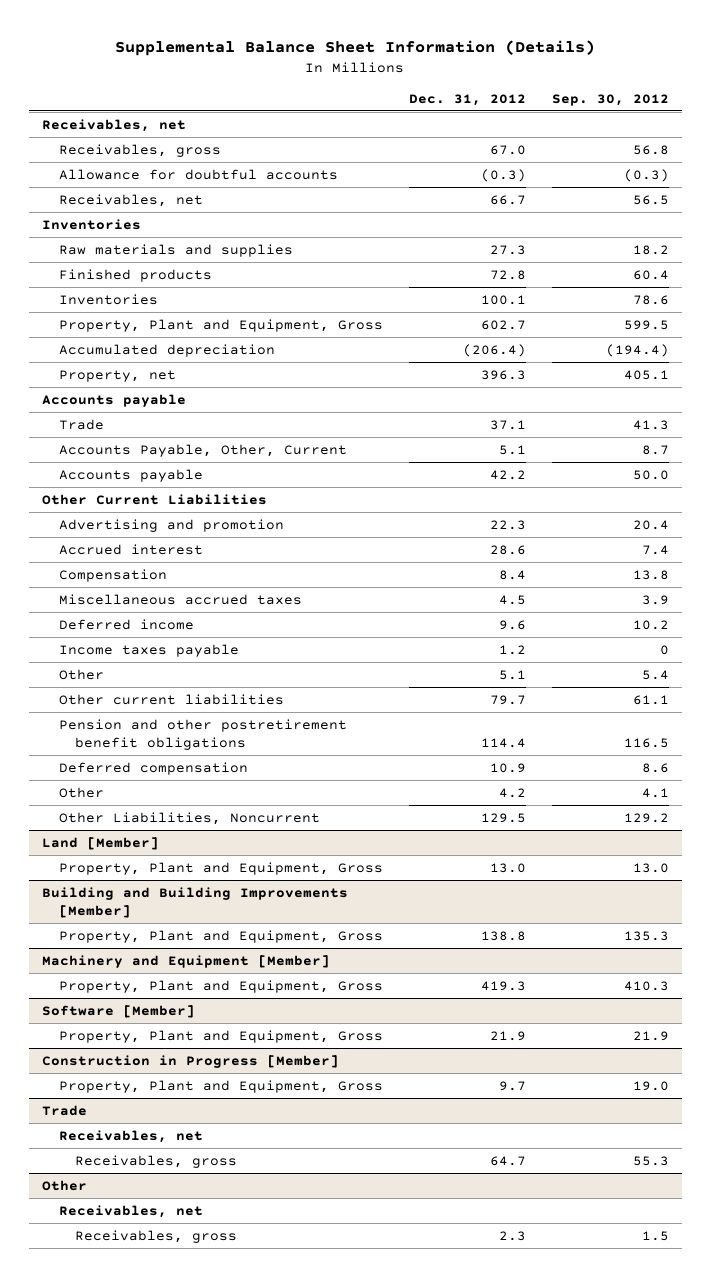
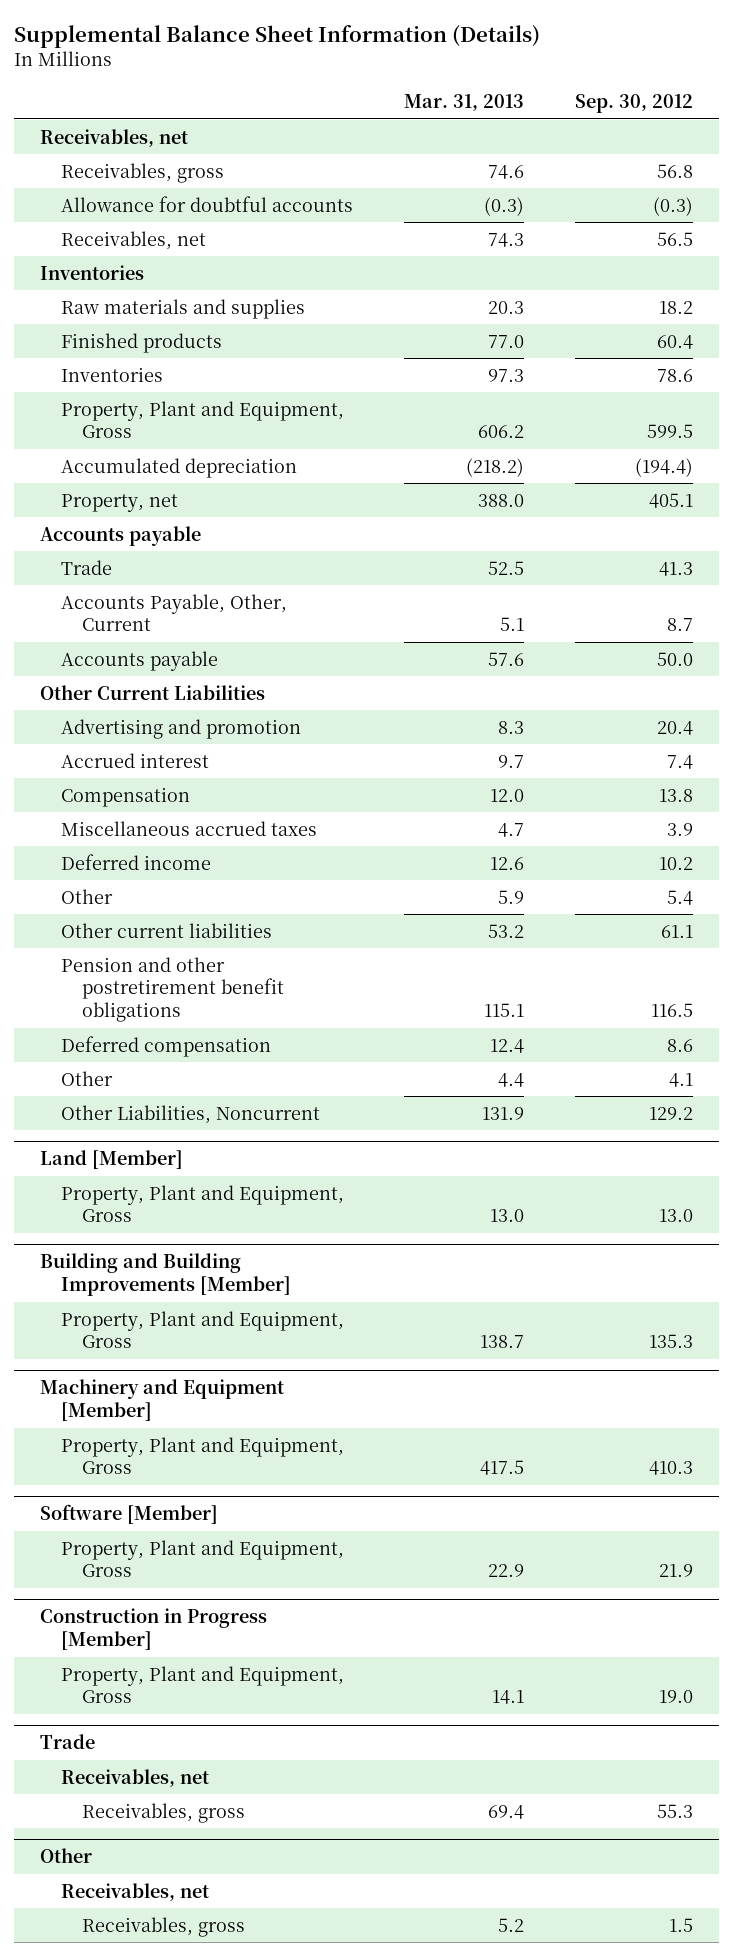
[408,94,526,107] Dec. 31, 2012 -> none
none -> [404,93,525,111] Mar. 31, 2013
[58,643,239,657] Income taxes payable -> none

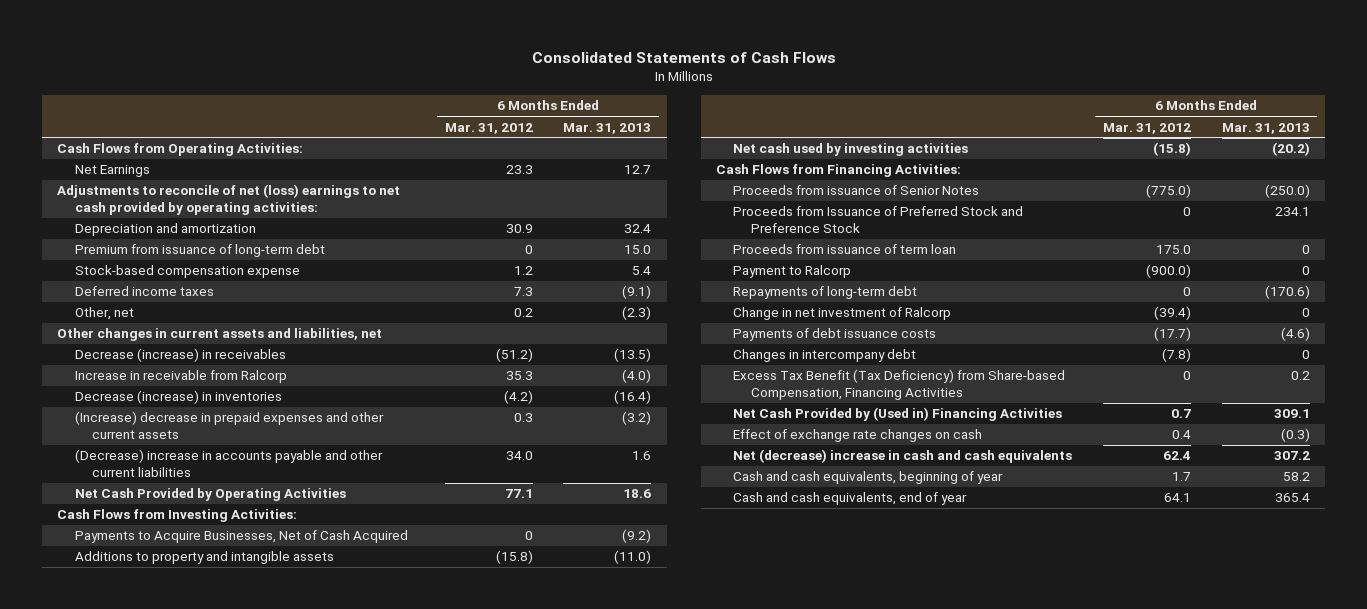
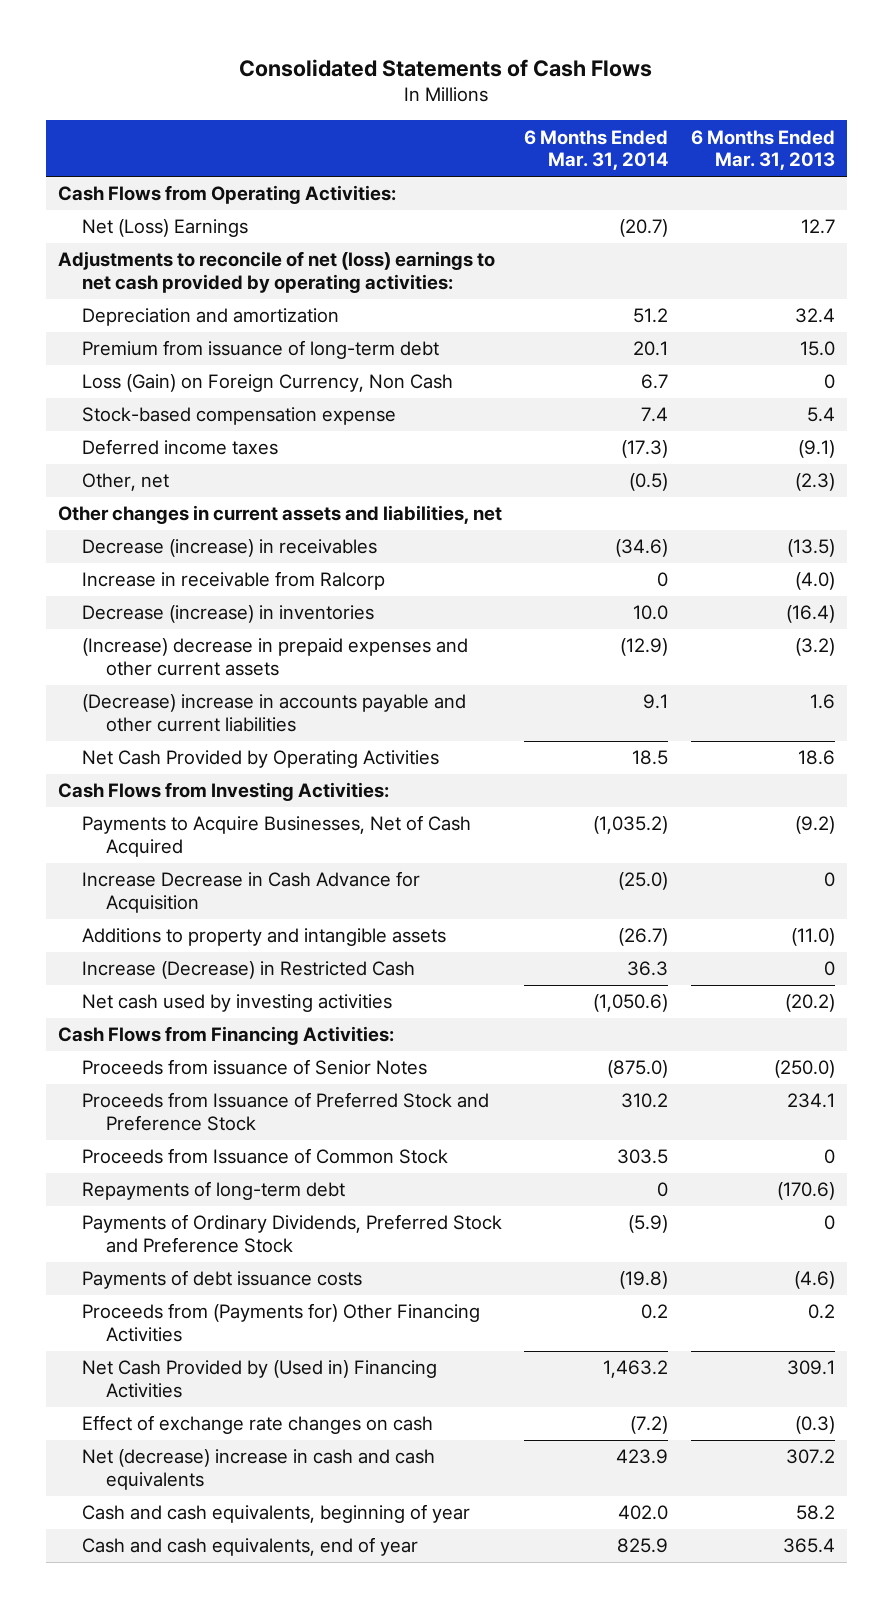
[444,122,533,134] Mar. 31, 2012 -> none
none -> [524,129,669,171] 6 Months Ended Mar. 31, 2014
[74,165,150,178] Net Earnings -> [81,219,248,238] Net (Loss) Earnings
none -> [81,374,453,393] Loss (Gain) on Foreign Currency, Non Cash
none -> [81,871,420,913] Increase Decrease in Cash Advance for Acquisition
none -> [81,961,415,980] Increase (Decrease) in Restricted Cash
[733,265,852,279] Payment to Ralcorp -> none
[733,244,957,255] Proceeds from issuance of term loan -> [81,1148,448,1165] Proceeds from Issuance of Common Stock
[733,307,952,321] Change in net investment of Ralcorp -> none
none -> [81,1214,502,1253] Payments of Ordinary Dividends, Preferred Stock and Preference Stock
[733,349,917,363] Changes in intercompany debt -> none
[733,369,1066,401] Excess Tax Benefit (Tax Deficiency) from Share-based Compensation, Financing Activities -> none
none -> [81,1303,480,1342] Proceeds from (Payments for) Other Financing Activities

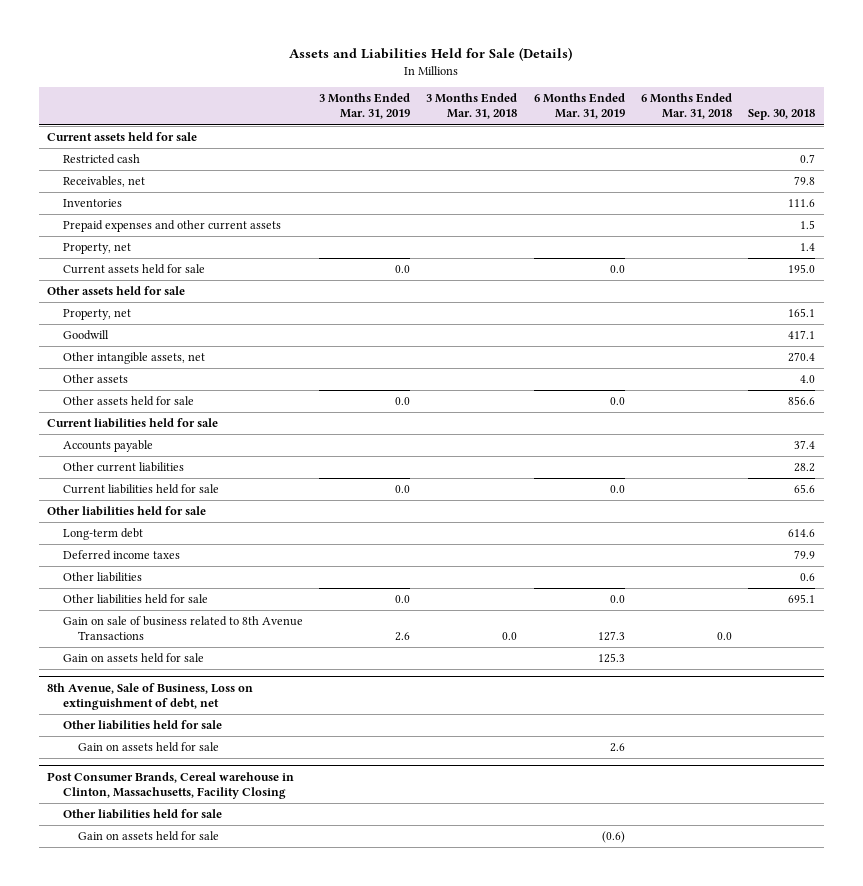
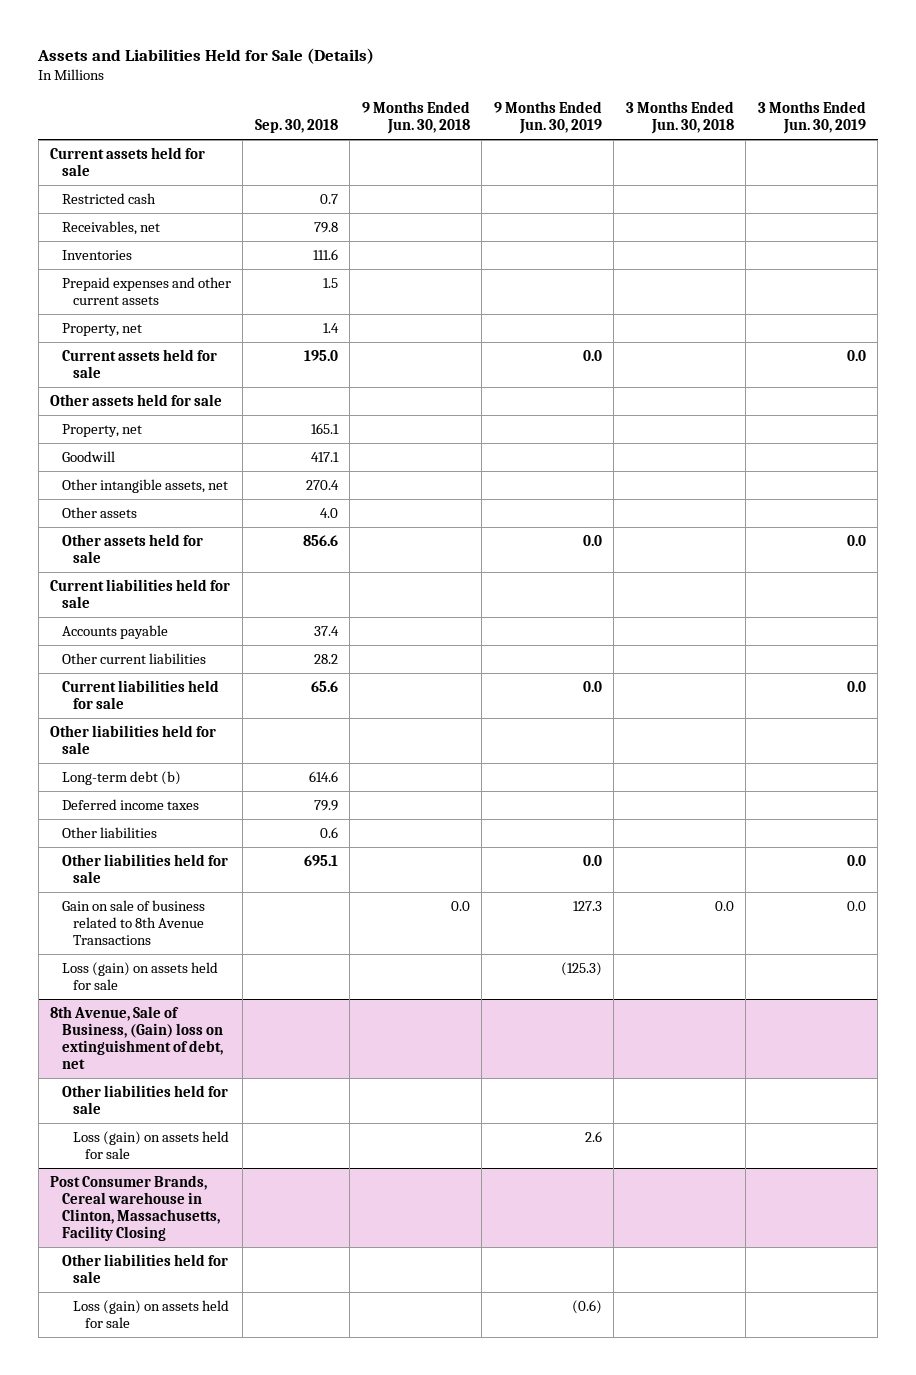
[318,93,410,120] 3 Months Ended Mar. 31, 2019 -> none
[426,93,518,120] 3 Months Ended Mar. 31, 2018 -> none
[533,93,625,120] 6 Months Ended Mar. 31, 2019 -> none
[641,93,733,120] 6 Months Ended Mar. 31, 2018 -> none
none -> [361,101,470,135] 9 Months Ended Jun. 30, 2018
none -> [493,101,602,135] 9 Months Ended Jun. 30, 2019
none -> [625,101,734,135] 3 Months Ended Jun. 30, 2018
none -> [757,101,866,135] 3 Months Ended Jun. 30, 2019
[62,528,143,541] Long-term debt -> [61,770,181,785] Long-term debt (b)
[62,653,204,664] Gain on assets held for sale -> [61,961,218,990] Loss (gain) on assets held for sale
[47,682,254,710] 8th Avenue, Sale of Business, Loss on extinguishment of debt, net -> [50,1005,223,1070] 8th Avenue, Sale of Business, (Gain) loss on extinguishment of debt, net
[77,742,219,753] Gain on assets held for sale -> [73,1130,230,1159] Loss (gain) on assets held for sale
[77,831,219,842] Gain on assets held for sale -> [73,1299,230,1328] Loss (gain) on assets held for sale

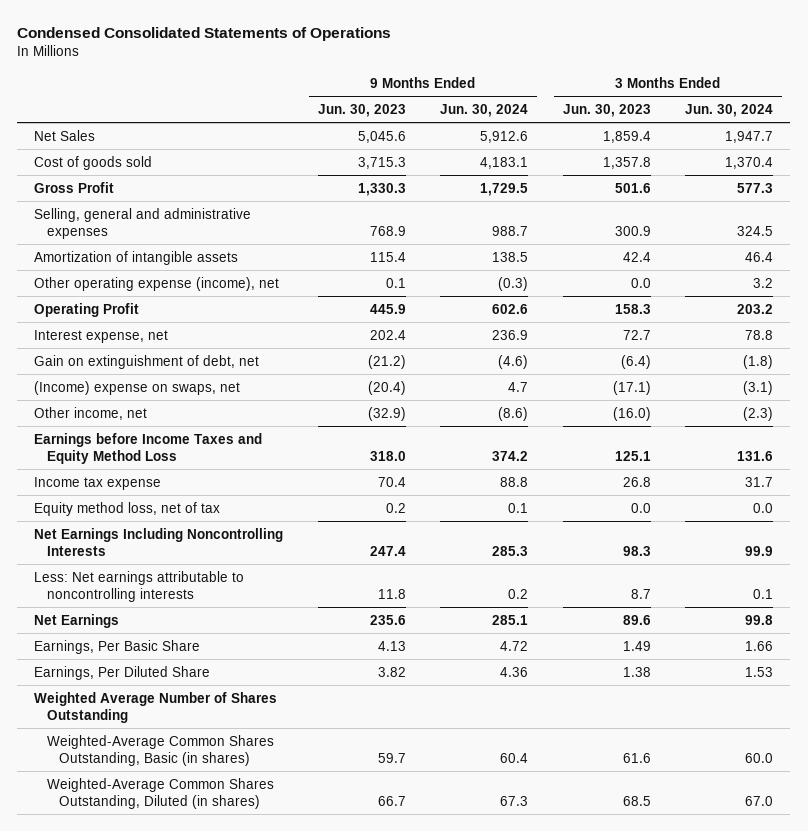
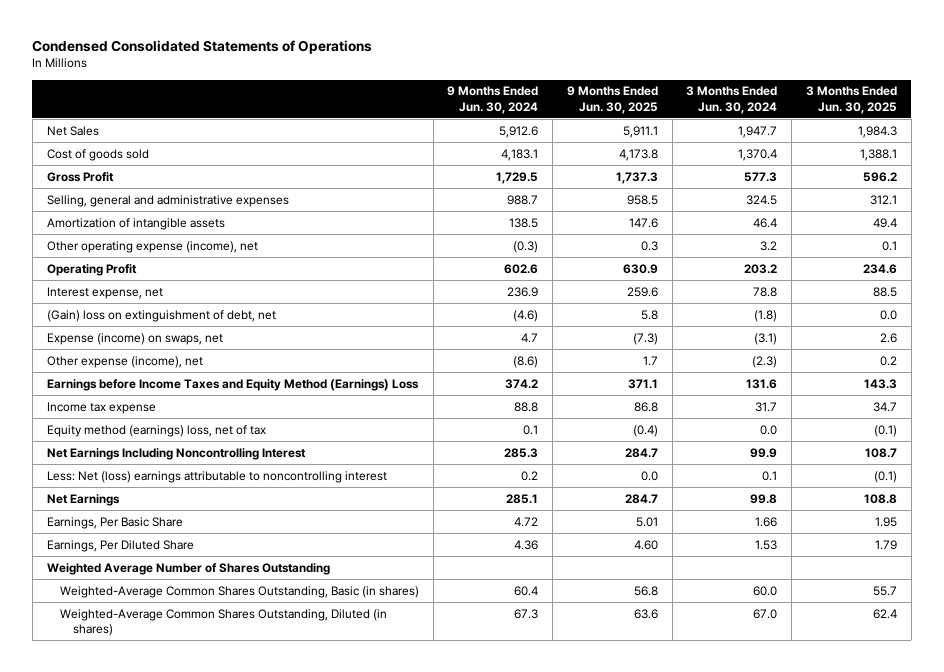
[317,103,406,117] Jun. 30, 2023 -> none
[562,103,651,117] Jun. 30, 2023 -> none
none -> [566,86,658,114] 9 Months Ended Jun. 30, 2025
none -> [805,86,897,114] 3 Months Ended Jun. 30, 2025
[34,354,260,369] Gain on extinguishment of debt, net -> [46,309,276,322] (Gain) loss on extinguishment of debt, net
[34,380,241,395] (Income) expense on swaps, net -> [46,332,223,345] Expense (income) on swaps, net
[34,406,148,420] Other income, net -> [46,355,203,368] Other expense (income), net
[34,432,263,464] Earnings before Income Taxes and Equity Method Loss -> [46,378,419,391] Earnings before Income Taxes and Equity Method (Earnings) Loss
[34,501,221,516] Equity method loss, net of tax -> [46,424,266,437] Equity method (earnings) loss, net of tax
[34,527,284,556] Net Earnings Including Noncontrolling Interests -> [46,447,306,460] Net Earnings Including Noncontrolling Interest
[34,570,245,602] Less: Net earnings attributable to noncontrolling interests -> [46,470,387,483] Less: Net (loss) earnings attributable to noncontrolling interest

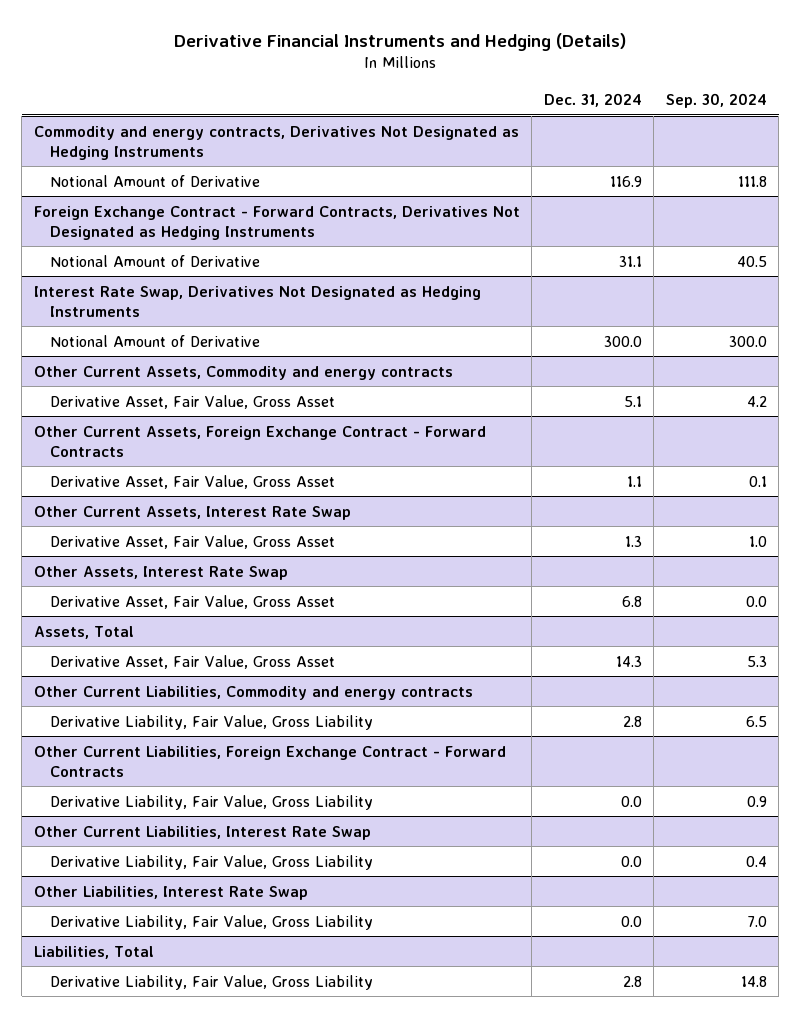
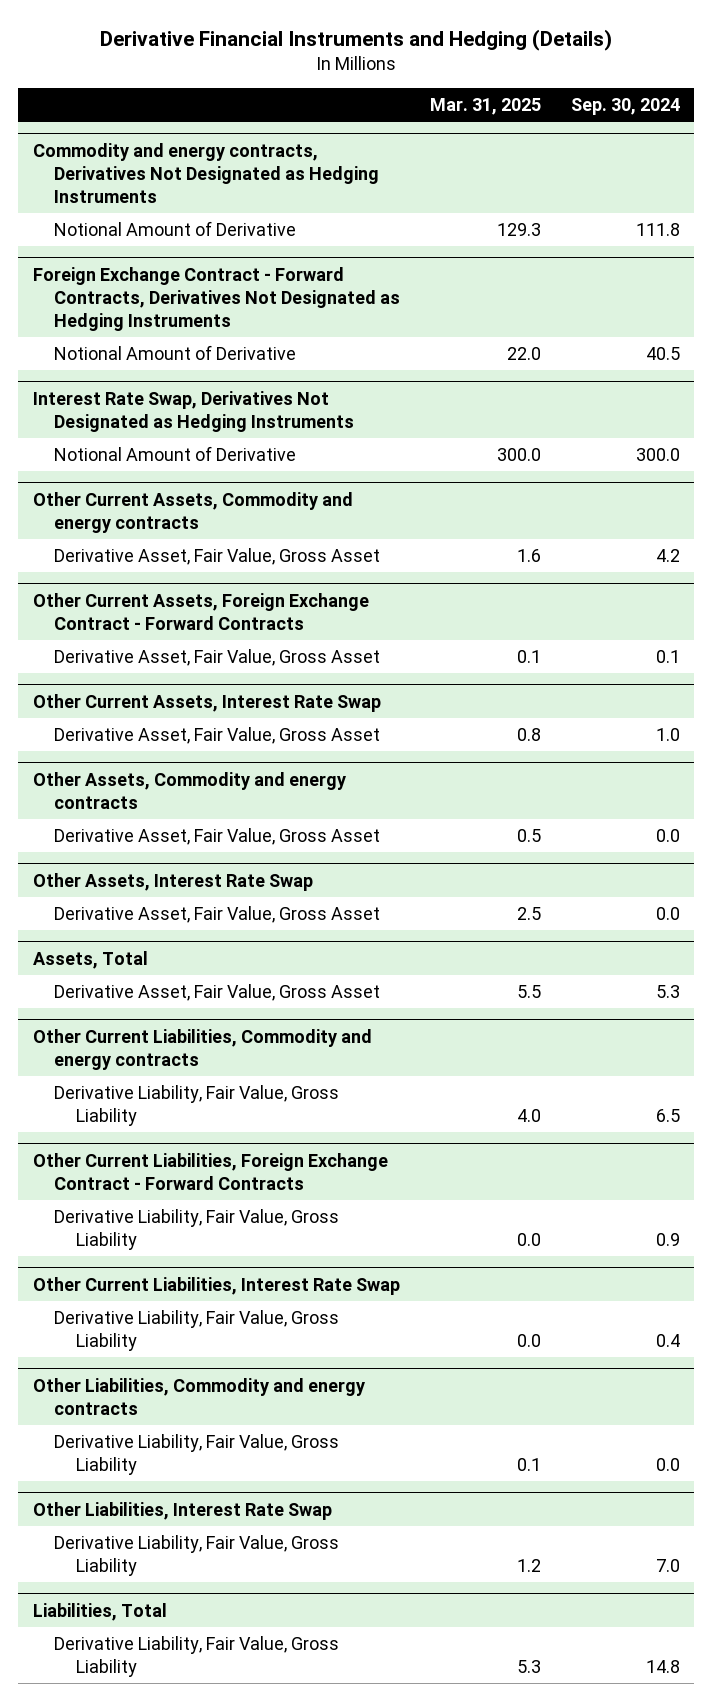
[543,92,642,107] Dec. 31, 2024 -> none
none -> [429,98,541,116] Mar. 31, 2025
none -> [32,771,346,809] Other Assets, Commodity and energy contracts
none -> [54,827,381,845] Derivative Asset, Fair Value, Gross Asset
none -> [32,1377,365,1415] Other Liabilities, Commodity and energy contracts
none -> [54,1433,340,1476] Derivative Liability, Fair Value, Gross Liability

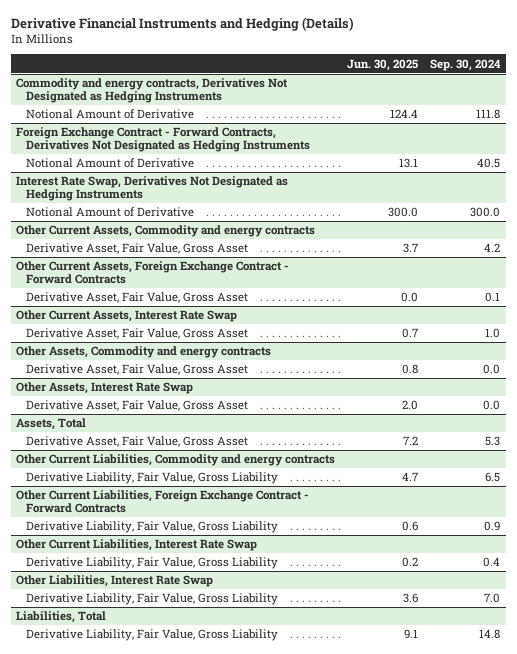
[429,98,541,116] Mar. 31, 2025 -> none
none -> [347,58,419,71] Jun. 30, 2025
[32,1377,365,1415] Other Liabilities, Commodity and energy contracts -> none
[54,1433,340,1476] Derivative Liability, Fair Value, Gross Liability -> none

